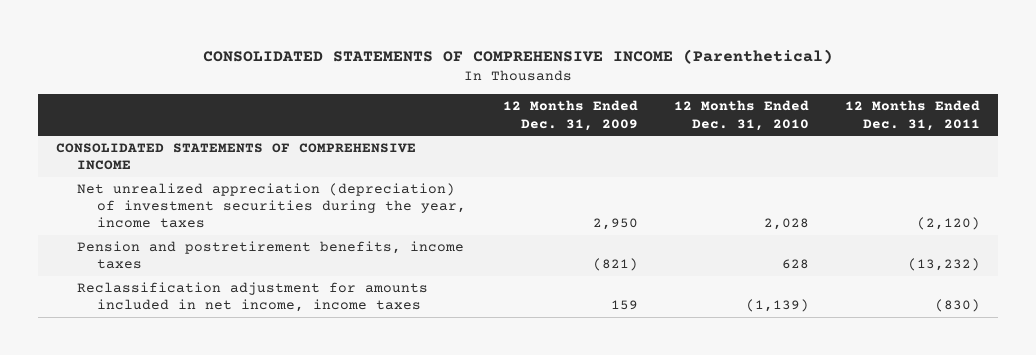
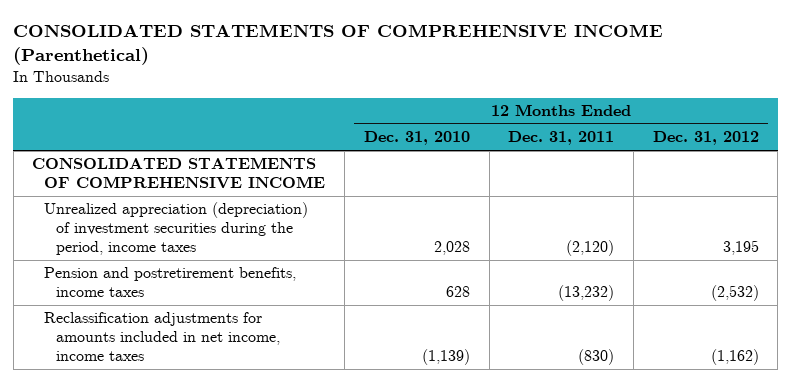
[502,100,638,131] 12 Months Ended Dec. 31, 2009 -> none
none -> [652,131,759,146] Dec. 31, 2012
[76,183,467,229] Net unrealized appreciation (depreciation) of investment securities during the year, income taxes -> [44,202,309,255] Unrealized appreciation (depreciation) of investment securities during the period, income taxes
[76,282,428,313] Reclassification adjustment for amounts included in net income, income taxes -> [44,312,281,361] Reclassification adjustments for amounts included in net income, income taxes

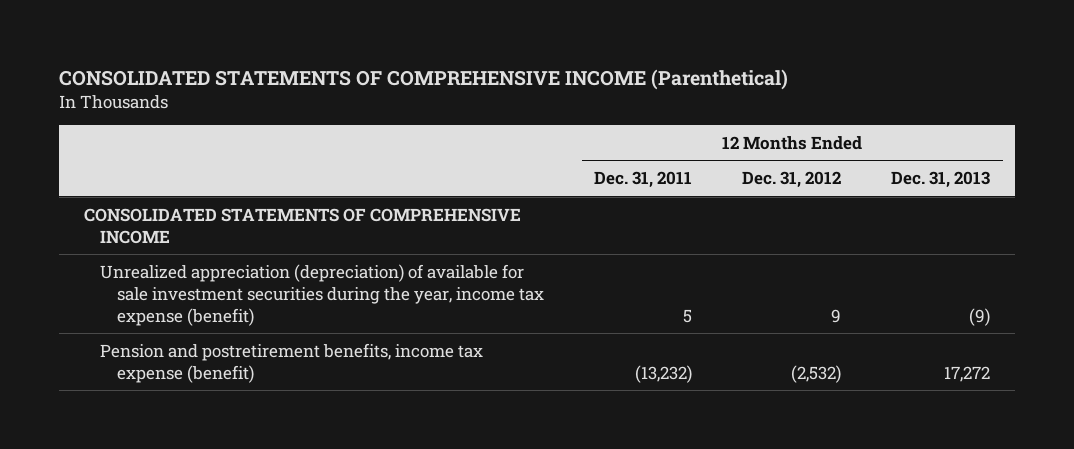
[363,131,470,146] Dec. 31, 2010 -> none
none -> [891,171,991,189] Dec. 31, 2013
[44,312,281,361] Reclassification adjustments for amounts included in net income, income taxes -> none
[44,202,309,255] Unrealized appreciation (depreciation) of investment securities during the period, income taxes -> [100,263,545,326] Unrealized appreciation (depreciation) of available for sale investment securities during the year, income tax expense (benefit)
[566,239,615,256] (2,120) -> [683,308,693,323] 5
[722,239,759,255] 3,195 -> [831,308,842,323] 9
[44,267,297,298] Pension and postretirement benefits, income taxes -> [100,342,484,383] Pension and postretirement benefits, income tax expense (benefit)

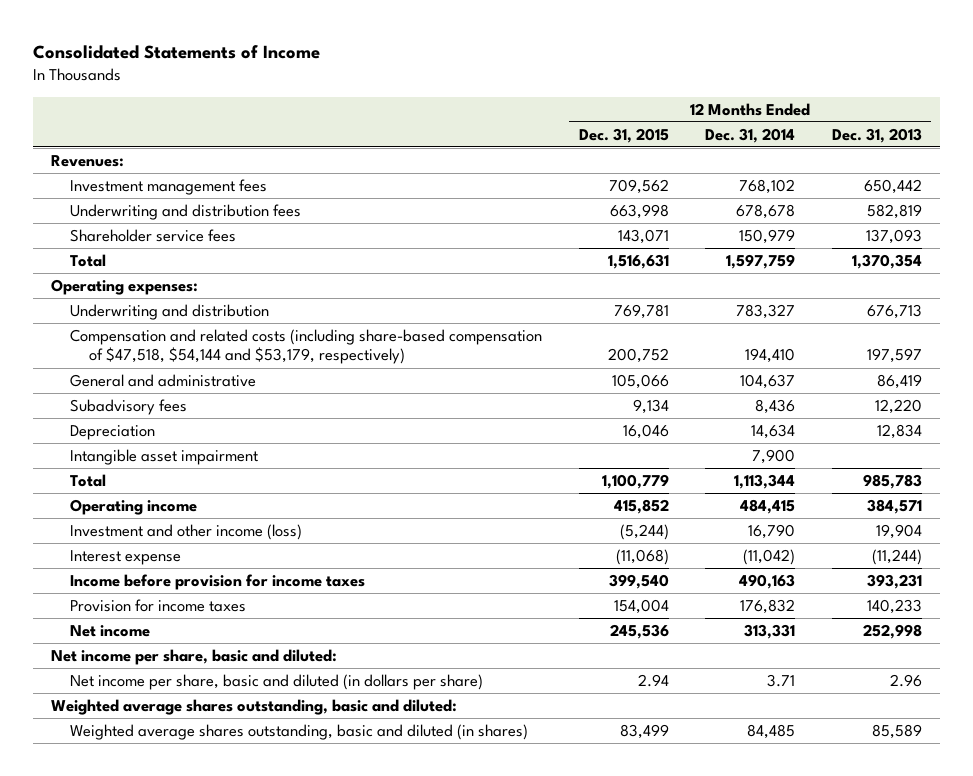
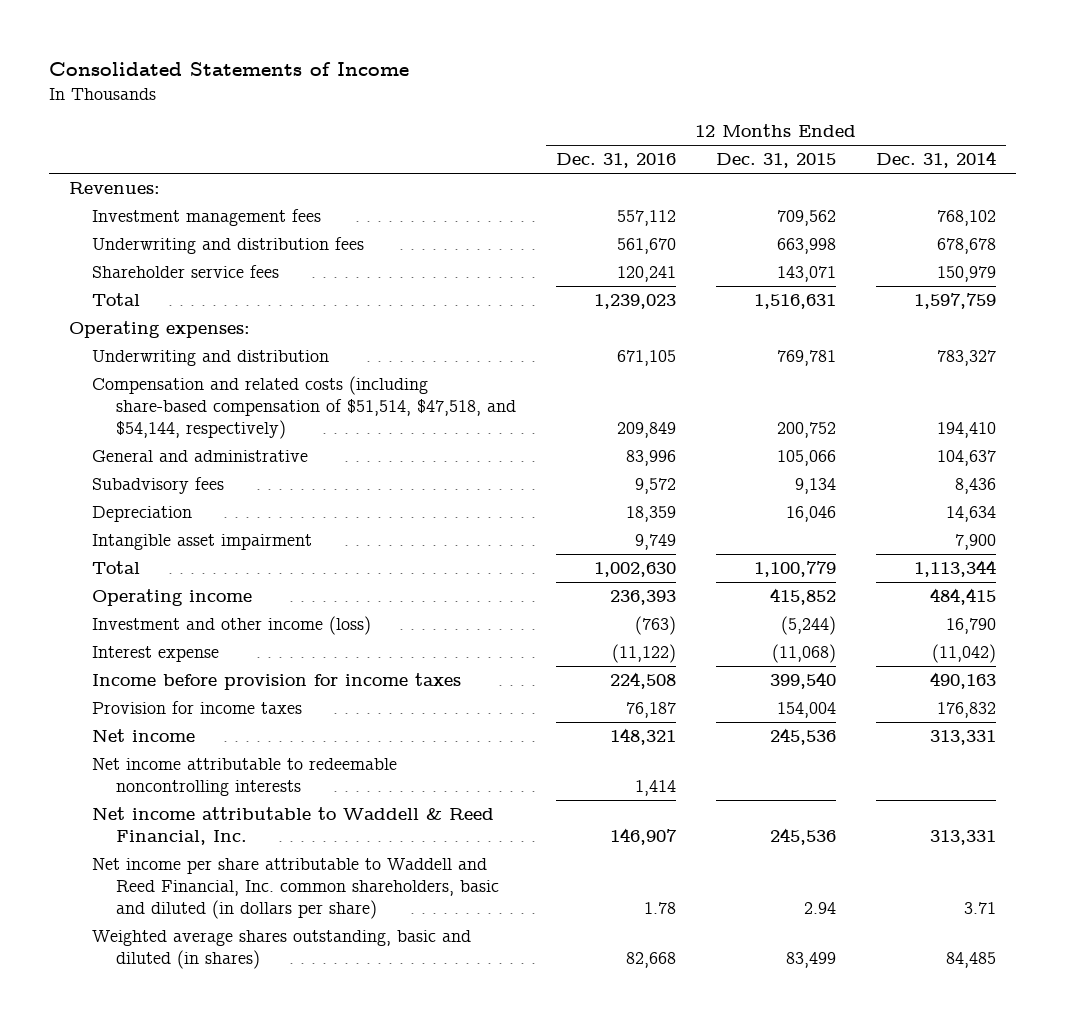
[831,127,922,143] Dec. 31, 2013 -> none
none -> [555,153,676,169] Dec. 31, 2016
[70,328,543,365] Compensation and related costs (including share-based compensation of $47,518, $54,144 and $53,179, respectively) -> [92,376,516,439] Compensation and related costs (including share-based compensation of $51,514, $47,518, and $54,144, respectively)
[51,648,338,665] Net income per share, basic and diluted: -> none
[51,698,458,715] Weighted average shares outstanding, basic and diluted: -> none
none -> [92,758,398,796] Net income attributable to redeemable noncontrolling interests
none -> [92,807,495,845] Net income attributable to Waddell & Reed Financial, Inc.
[70,673,484,690] Net income per share, basic and diluted (in dollars per share) -> [92,858,499,919] Net income per share attributable to Waddell and Reed Financial, Inc. common shareholders, basic and diluted (in dollars per share)

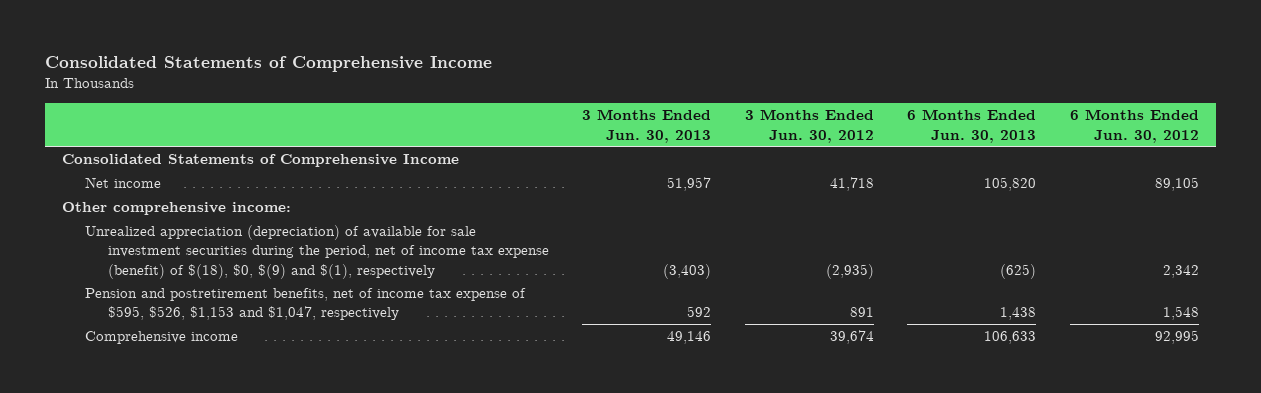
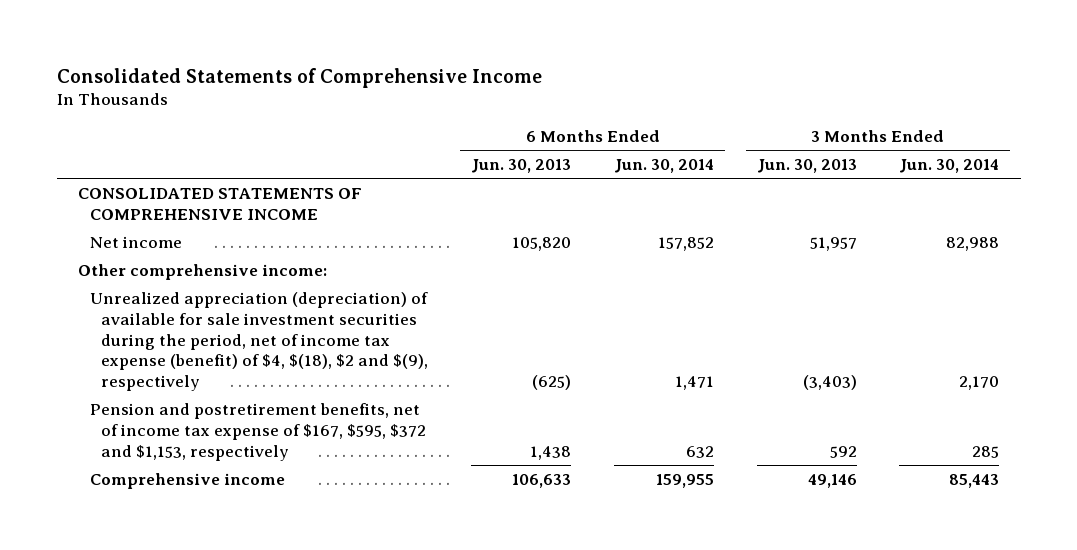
[744,109,874,143] 3 Months Ended Jun. 30, 2012 -> none
[1069,109,1199,143] 6 Months Ended Jun. 30, 2012 -> none
none -> [613,159,714,174] Jun. 30, 2014
none -> [899,159,1000,174] Jun. 30, 2014
[61,154,459,168] Consolidated Statements of Comprehensive Income -> [77,187,362,220] CONSOLIDATED STATEMENTS OF COMPREHENSIVE INCOME
[84,225,549,279] Unrealized appreciation (depreciation) of available for sale investment securities during the period, net of income tax expense (benefit) of $(18), $0, $(9) and $(1), respectively -> [89,291,429,392] Unrealized appreciation (depreciation) of available for sale investment securities during the period, net of income tax expense (benefit) of $4, $(18), $2 and $(9), respectively
[84,288,526,321] Pension and postretirement benefits, net of income tax expense of $595, $526, $1,153 and $1,047, respectively -> [89,402,427,461] Pension and postretirement benefits, net of income tax expense of $167, $595, $372 and $1,153, respectively

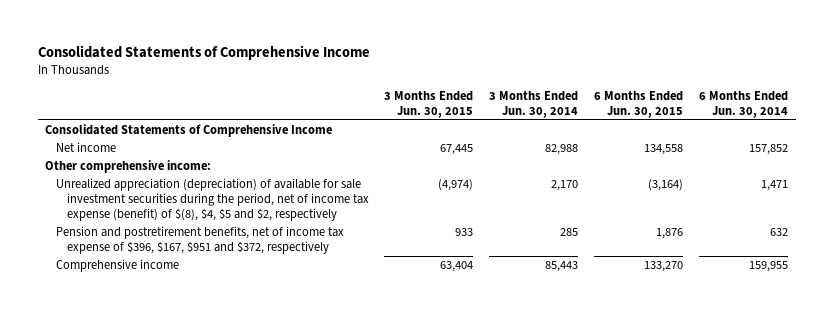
[471,159,572,174] Jun. 30, 2013 -> none
[756,159,857,174] Jun. 30, 2013 -> none
none -> [384,90,474,118] 3 Months Ended Jun. 30, 2015
none -> [593,90,683,118] 6 Months Ended Jun. 30, 2015
[77,187,362,220] CONSOLIDATED STATEMENTS OF COMPREHENSIVE INCOME -> [45,124,333,138] Consolidated Statements of Comprehensive Income
[89,291,429,392] Unrealized appreciation (depreciation) of available for sale investment securities during the period, net of income tax expense (benefit) of $4, $(18), $2 and $(9), respectively -> [56,178,369,222] Unrealized appreciation (depreciation) of available for sale investment securities during the period, net of income tax expense (benefit) of $(8), $4, $5 and $2, respectively
[89,402,427,461] Pension and postretirement benefits, net of income tax expense of $167, $595, $372 and $1,153, respectively -> [56,226,345,255] Pension and postretirement benefits, net of income tax expense of $396, $167, $951 and $372, respectively

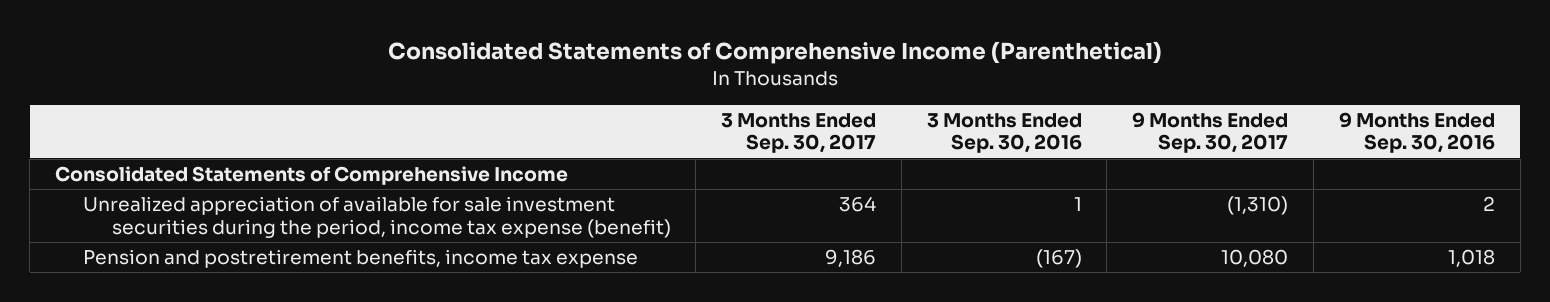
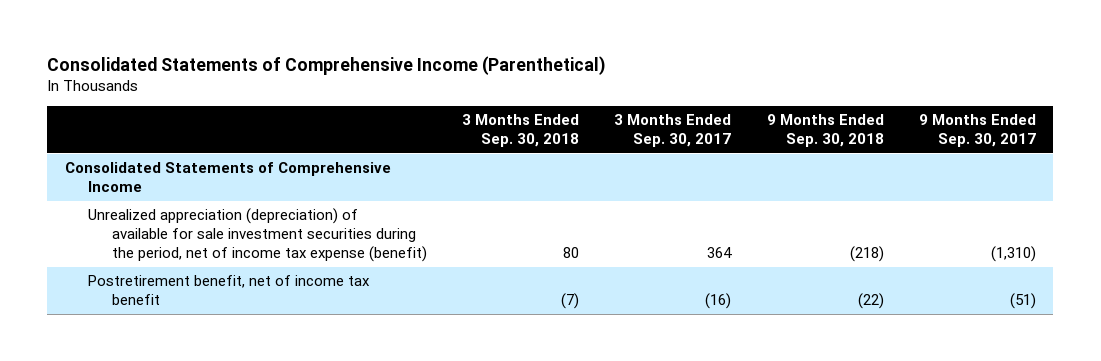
[926,112,1082,154] 3 Months Ended Sep. 30, 2016 -> none
[1338,111,1495,154] 9 Months Ended Sep. 30, 2016 -> none
none -> [462,114,580,148] 3 Months Ended Sep. 30, 2018
none -> [766,114,884,148] 9 Months Ended Sep. 30, 2018
[83,196,671,238] Unrealized appreciation of available for sale investment securities during the period, income tax expense (benefit) -> [88,208,427,263] Unrealized appreciation (depreciation) of available for sale investment securities during the period, net of income tax expense (benefit)
[83,249,639,269] Pension and postretirement benefits, income tax expense -> [88,275,371,306] Postretirement benefit, net of income tax benefit
[825,249,877,268] 9,186 -> [705,293,732,310] (16)
[1221,249,1289,268] 10,080 -> [1009,293,1036,310] (51)

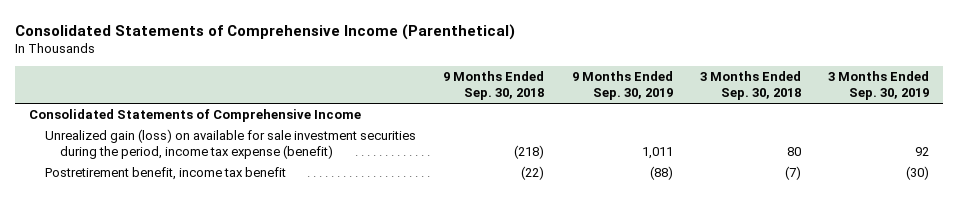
[614,114,732,148] 3 Months Ended Sep. 30, 2017 -> none
[918,114,1036,148] 9 Months Ended Sep. 30, 2017 -> none
none -> [571,71,673,101] 9 Months Ended Sep. 30, 2019
none -> [828,71,930,101] 3 Months Ended Sep. 30, 2019
[88,208,427,263] Unrealized appreciation (depreciation) of available for sale investment securities during the period, net of income tax expense (benefit) -> [44,129,416,160] Unrealized gain (loss) on available for sale investment securities during the period, income tax expense (benefit)
[88,275,371,306] Postretirement benefit, net of income tax benefit -> [44,167,286,181] Postretirement benefit, income tax benefit

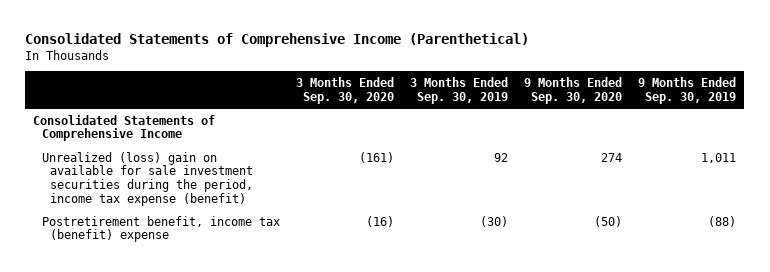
[443,71,545,101] 9 Months Ended Sep. 30, 2018 -> none
[700,71,802,101] 3 Months Ended Sep. 30, 2018 -> none
none -> [295,77,394,104] 3 Months Ended Sep. 30, 2020
none -> [524,77,623,104] 9 Months Ended Sep. 30, 2020
[44,129,416,160] Unrealized gain (loss) on available for sale investment securities during the period, income tax expense (benefit) -> [41,151,254,206] Unrealized (loss) gain on available for sale investment securities during the period, income tax expense (benefit)
[44,167,286,181] Postretirement benefit, income tax benefit -> [41,215,280,243] Postretirement benefit, income tax (benefit) expense

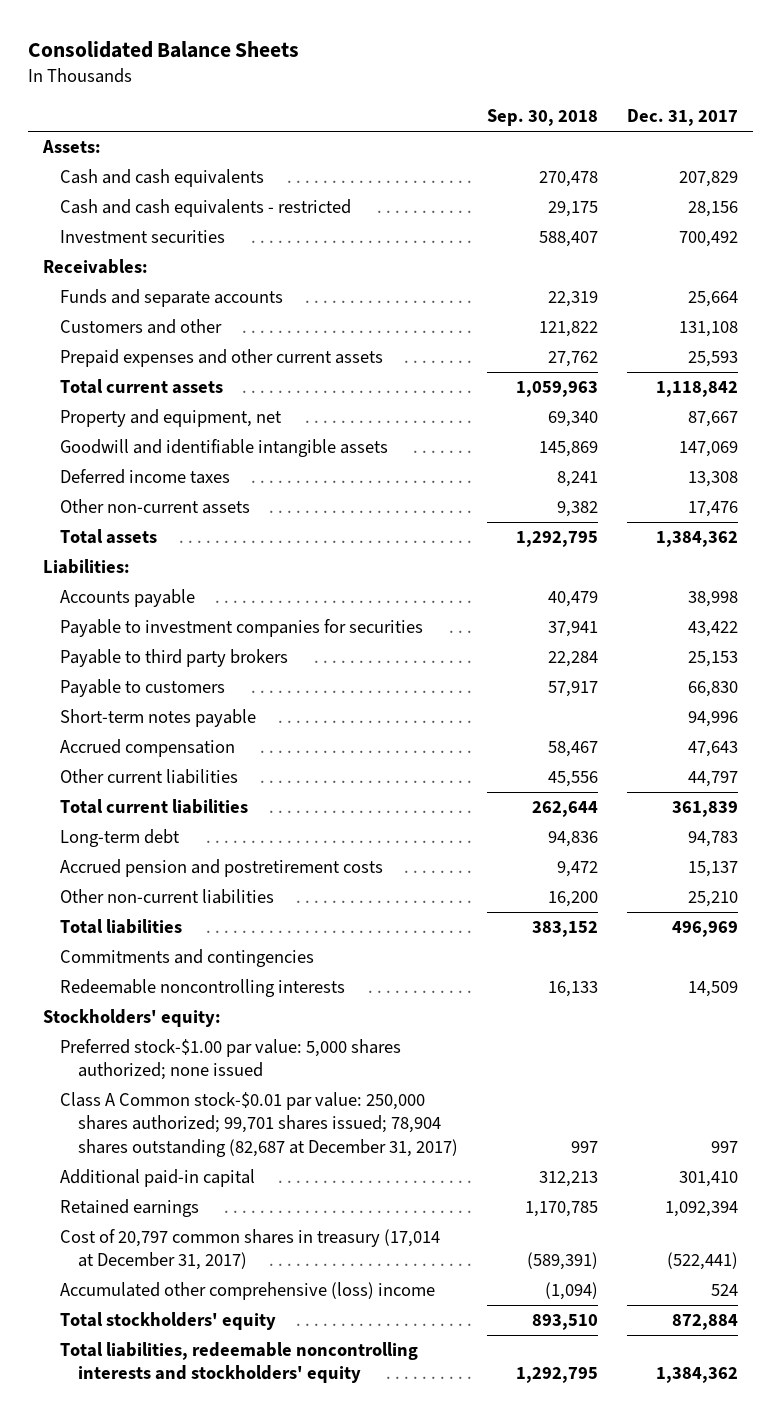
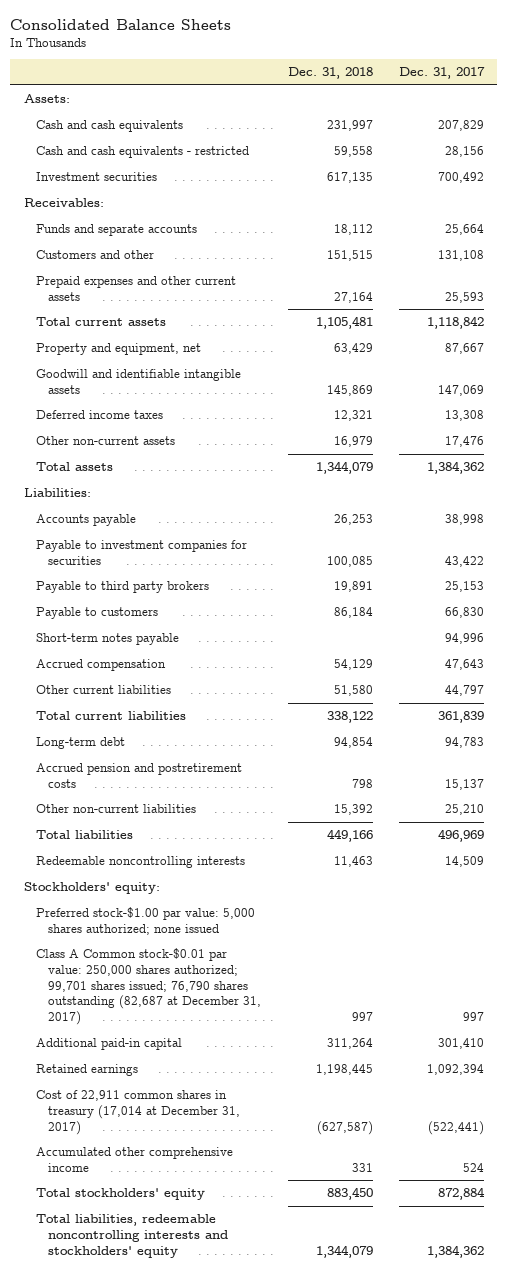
[486,109,598,127] Sep. 30, 2018 -> none
none -> [287,67,373,80] Dec. 31, 2018
[60,949,315,968] Commitments and contingencies -> none
[60,1092,458,1157] Class A Common stock-$0.01 par value: 250,000 shares authorized; 99,701 shares issued; 78,904 shares outstanding (82,687 at December 31, 2017) -> [35,948,261,1026] Class A Common stock-$0.01 par value: 250,000 shares authorized; 99,701 shares issued; 76,790 shares outstanding (82,687 at December 31, 2017)
[60,1229,441,1271] Cost of 20,797 common shares in treasury (17,014 at December 31, 2017) -> [35,1090,240,1135] Cost of 22,911 common shares in treasury (17,014 at December 31, 2017)
[60,1282,436,1301] Accumulated other comprehensive (loss) income -> [35,1147,233,1172] Accumulated other comprehensive income

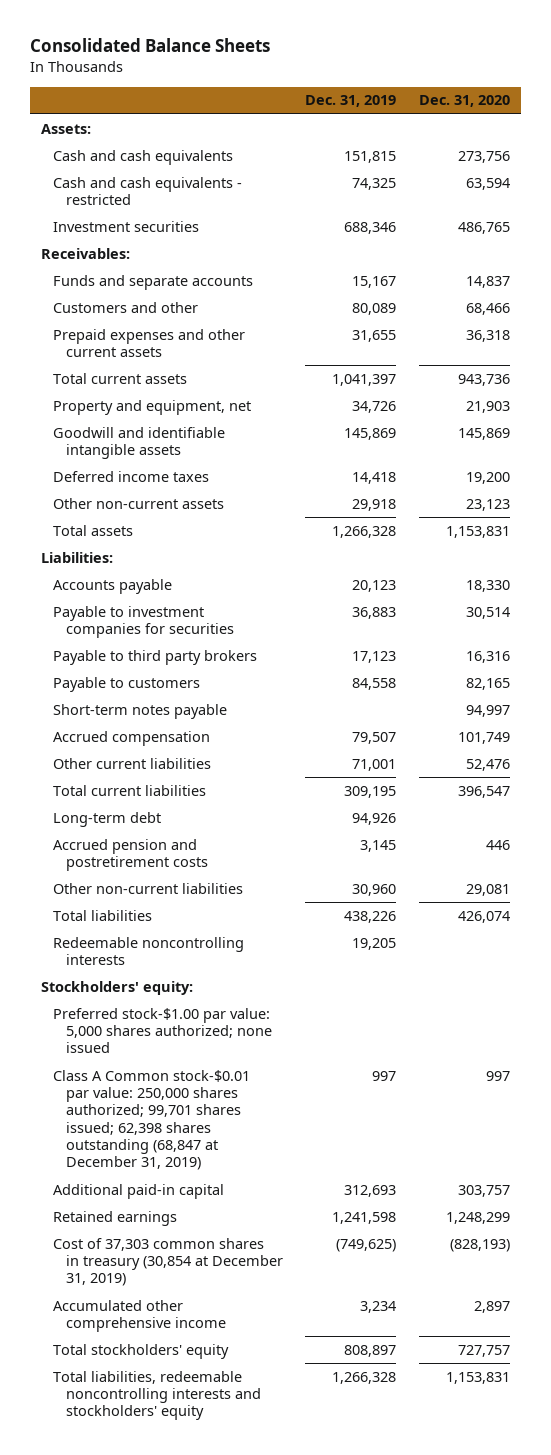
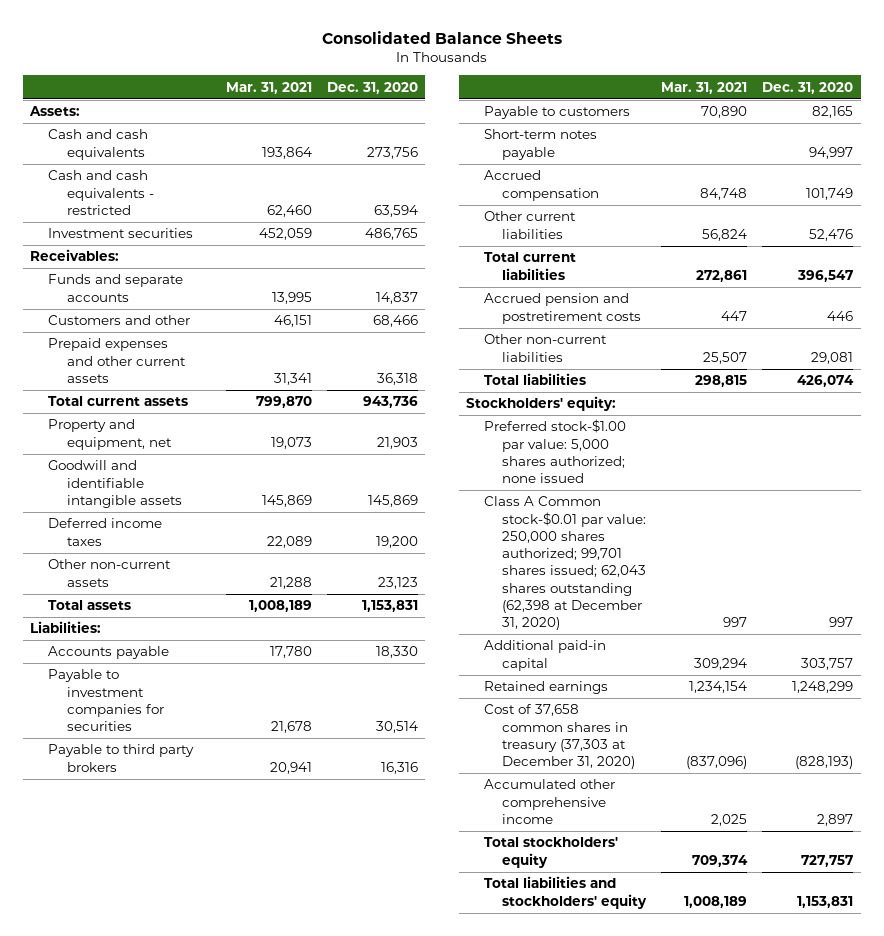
[305,95,397,108] Dec. 31, 2019 -> none
none -> [225,81,312,94] Mar. 31, 2021
[53,811,162,827] Long-term debt -> none
[53,936,245,966] Redeemable noncontrolling interests -> none
[53,1069,251,1171] Class A Common stock-$0.01 par value: 250,000 shares authorized; 99,701 shares issued; 62,398 shares outstanding (68,847 at December 31, 2019) -> [484,496,647,631] Class A Common stock-$0.01 par value: 250,000 shares authorized; 99,701 shares issued; 62,043 shares outstanding (62,398 at December 31, 2020)
[53,1237,284,1287] Cost of 37,303 common shares in treasury (30,854 at December 31, 2019) -> [484,704,636,770] Cost of 37,658 common shares in treasury (37,303 at December 31, 2020)
[53,1370,262,1421] Total liabilities, redeemable noncontrolling interests and stockholders' equity -> [484,876,648,909] Total liabilities and stockholders' equity

